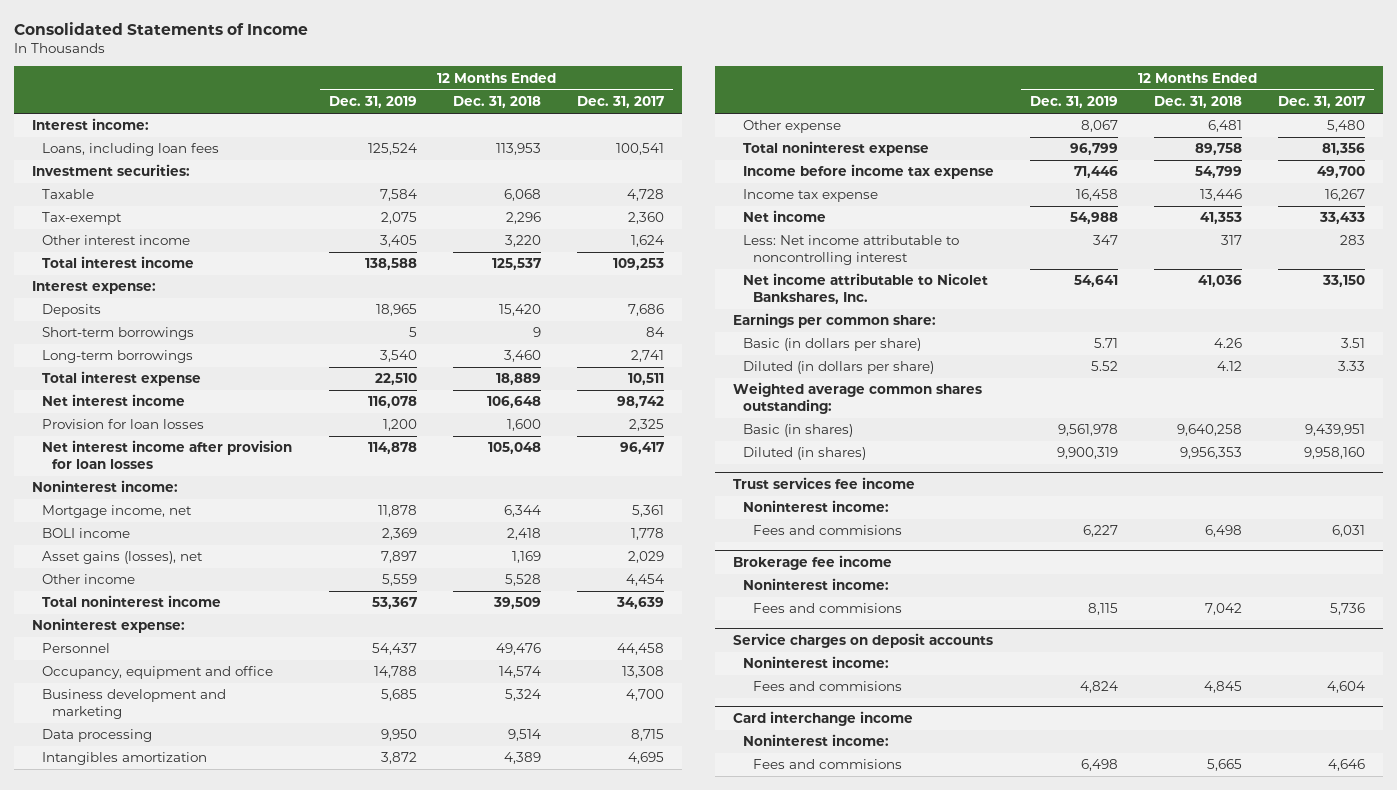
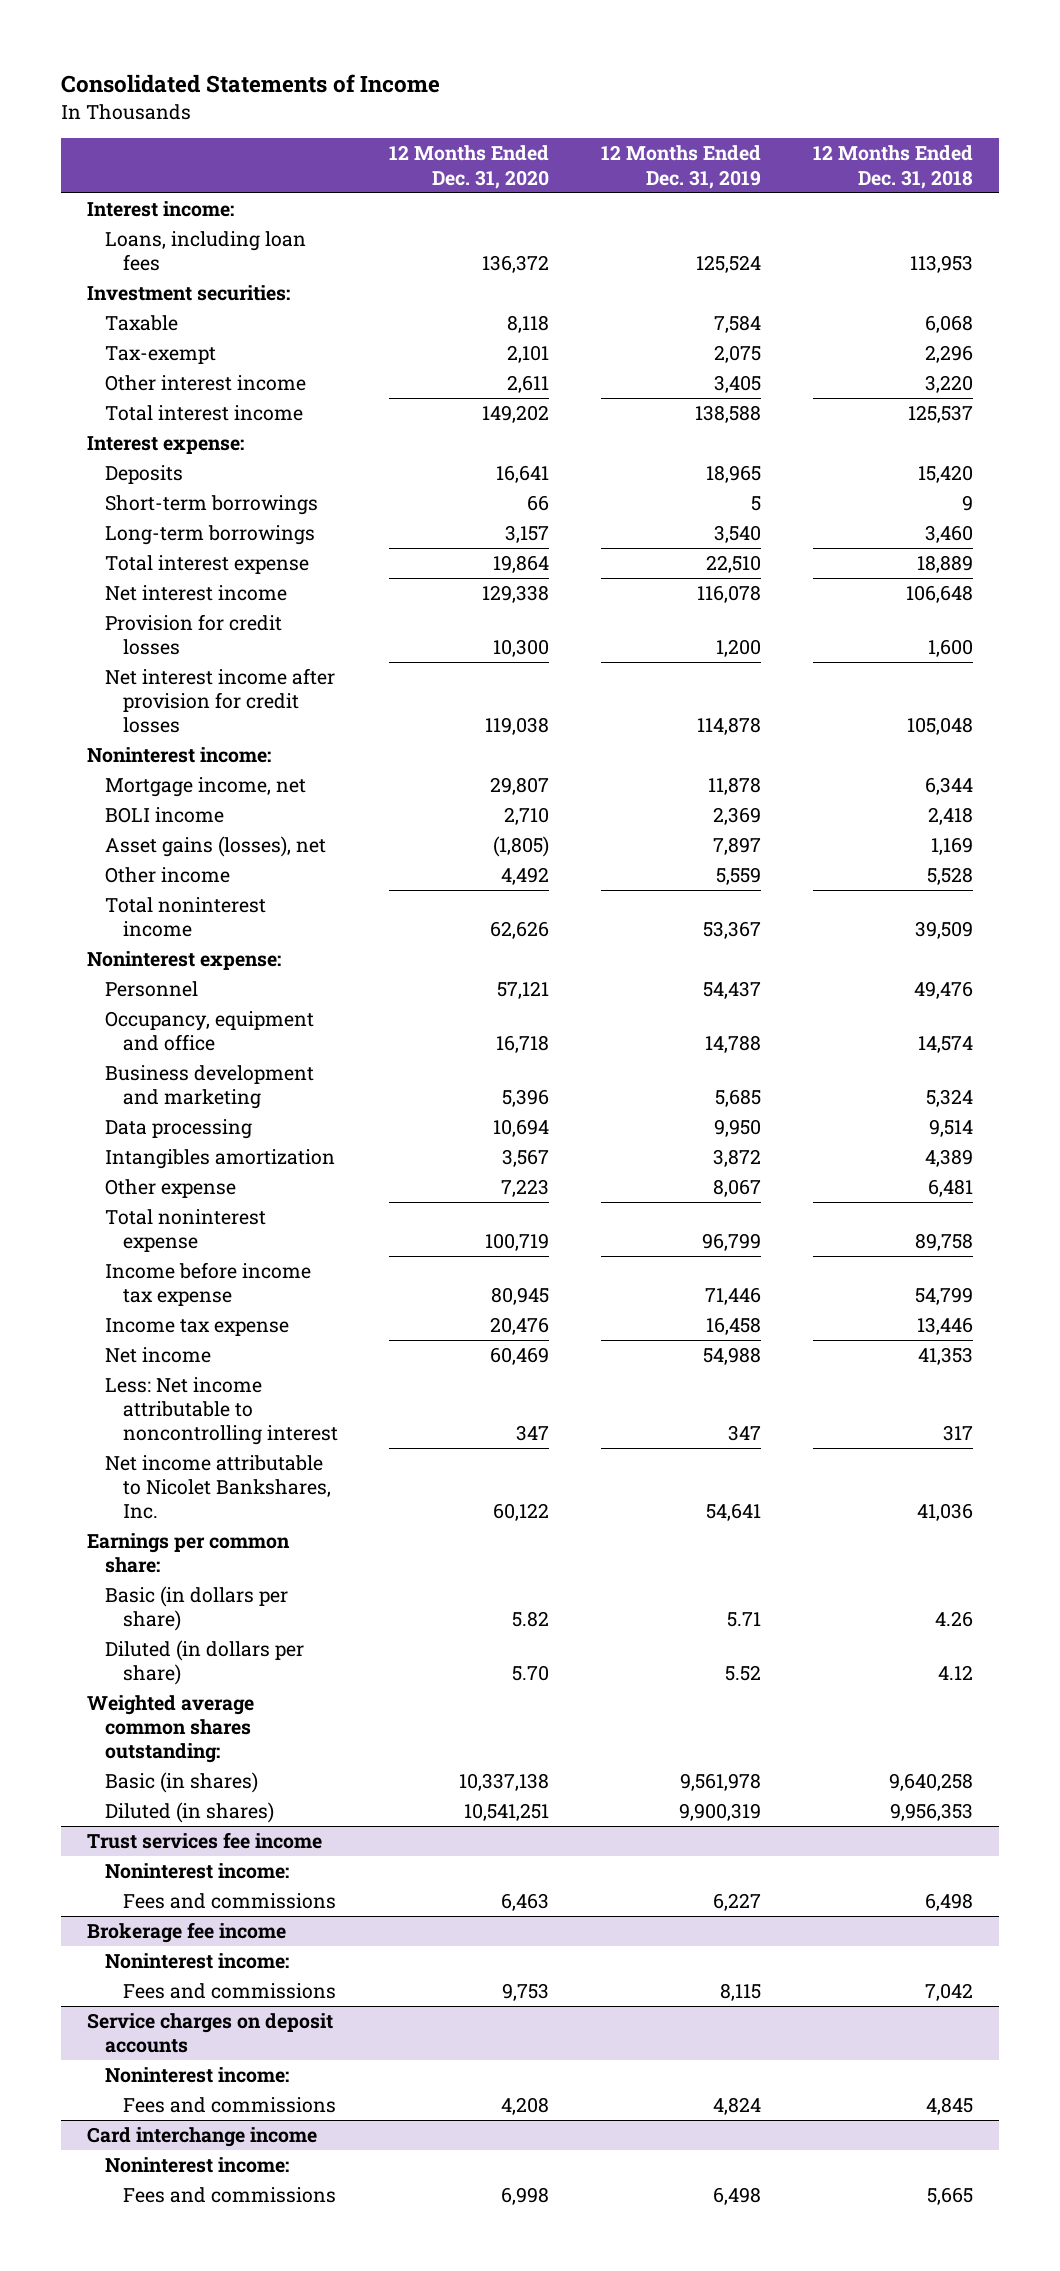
[577,96,665,109] Dec. 31, 2017 -> none
none -> [389,145,550,189] 12 Months Ended Dec. 31, 2020
[42,419,205,430] Provision for loan losses -> [104,614,282,656] Provision for credit losses
[42,440,293,470] Net interest income after provision for loan losses -> [104,668,335,734] Net interest income after provision for credit losses
[752,525,902,536] Fees and commisions -> [122,1893,336,1910] Fees and commissions
[752,603,902,614] Fees and commisions -> [122,1983,336,2000] Fees and commissions
[752,681,902,692] Fees and commisions -> [122,2097,336,2114] Fees and commissions
[752,759,902,770] Fees and commisions -> [122,2187,336,2204] Fees and commissions

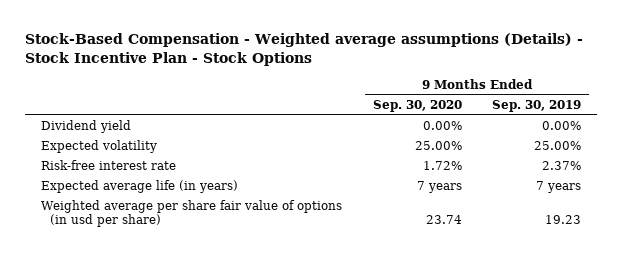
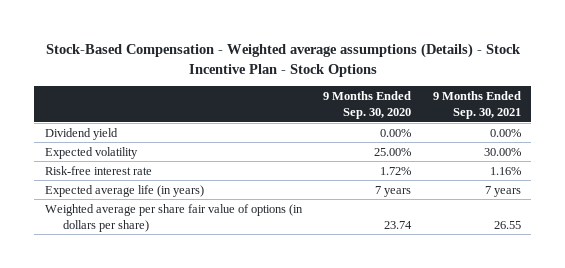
[492,100,582,113] Sep. 30, 2019 -> none
none -> [432,91,521,120] 9 Months Ended Sep. 30, 2021
[40,200,342,228] Weighted average per share fair value of options (in usd per share) -> [44,203,303,232] Weighted average per share fair value of options (in dollars per share)

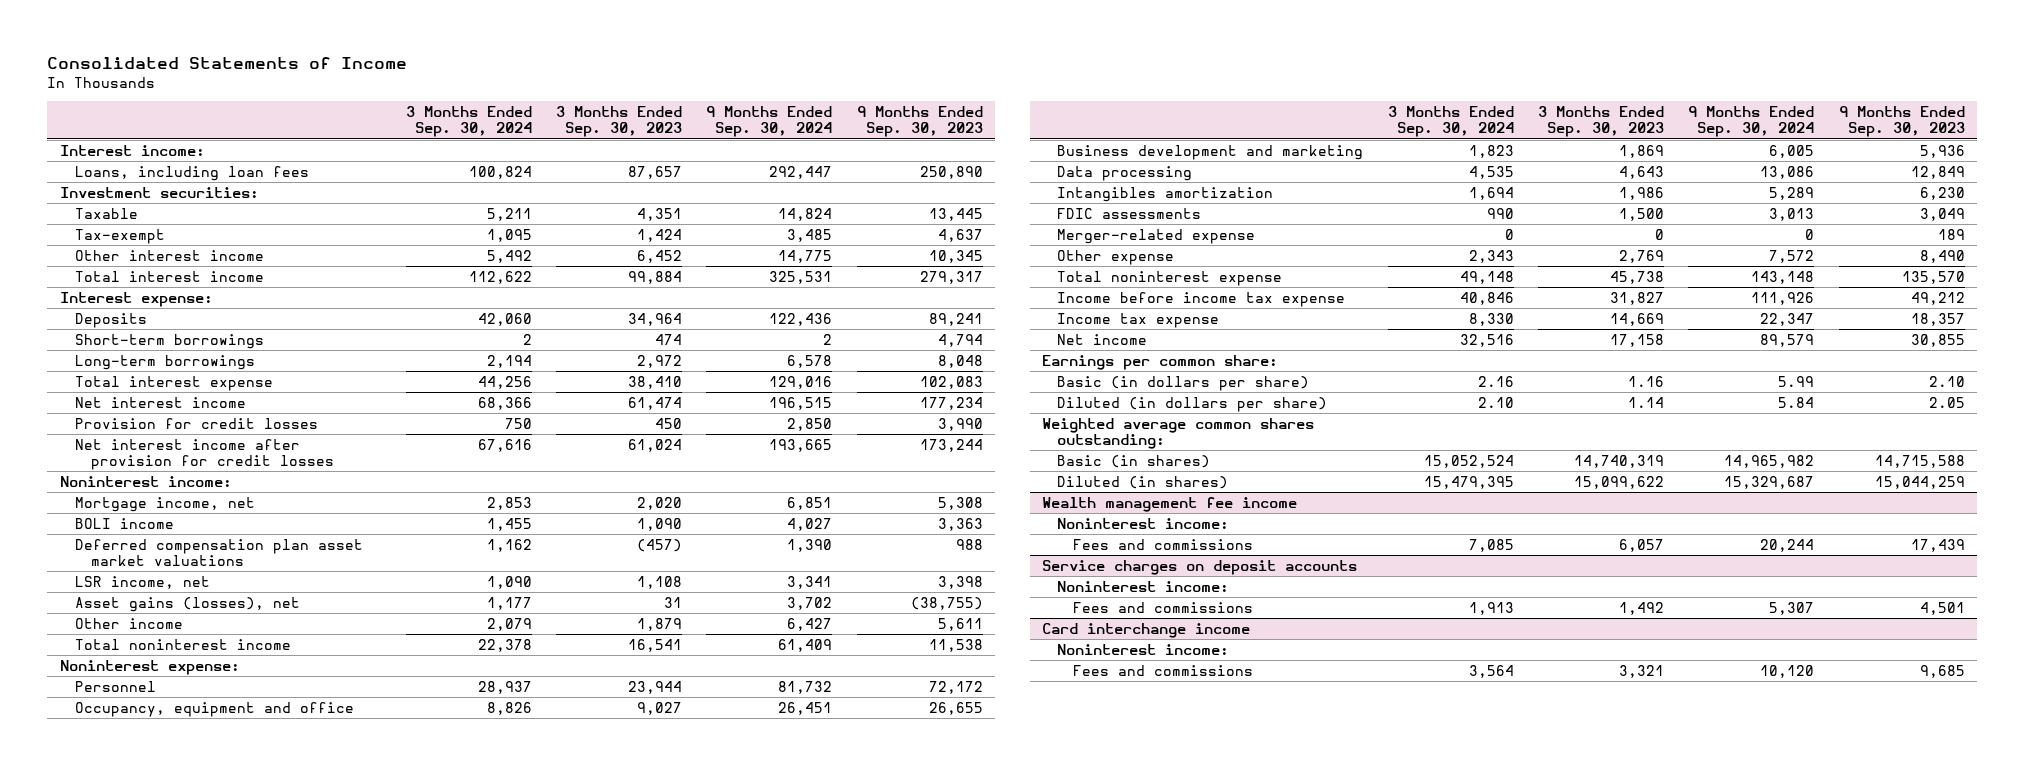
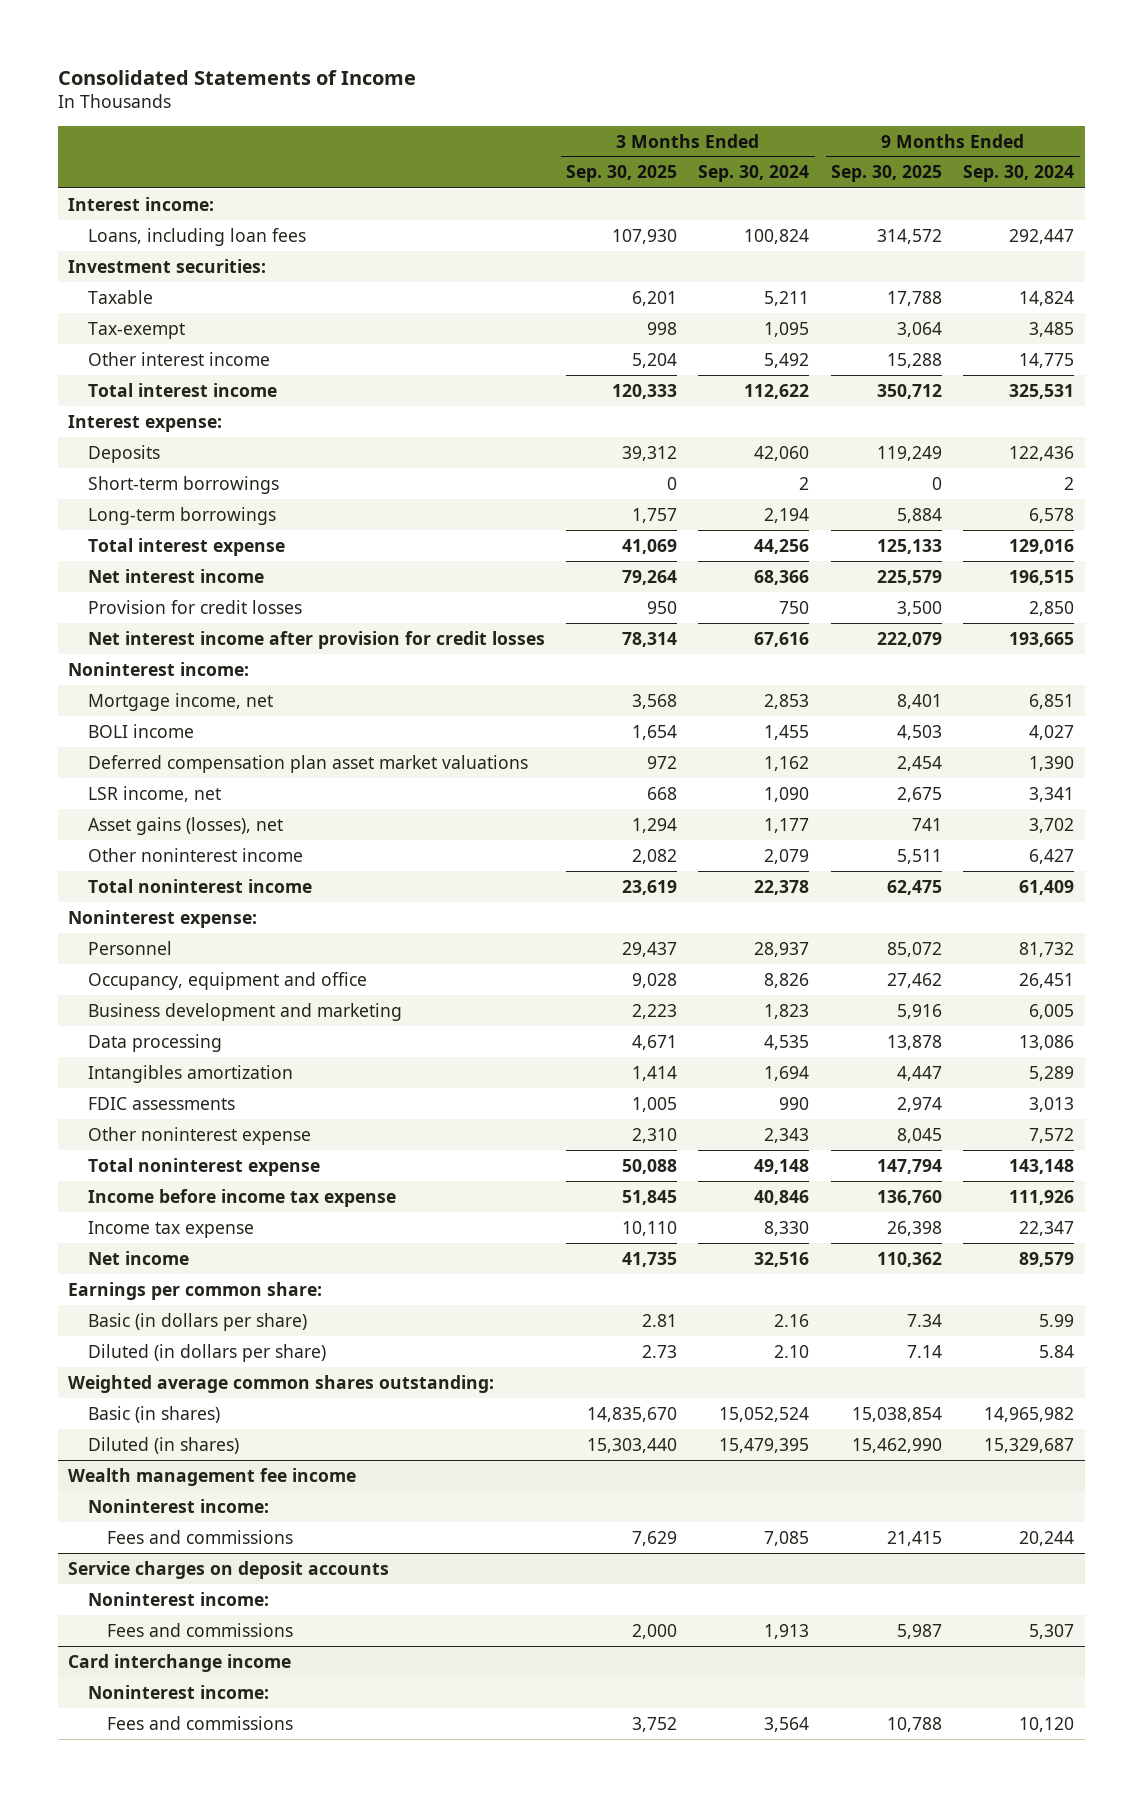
[555,105,682,138] 3 Months Ended Sep. 30, 2023 -> none
[856,105,983,138] 9 Months Ended Sep. 30, 2023 -> none
none -> [565,165,677,183] Sep. 30, 2025
none -> [830,165,942,183] Sep. 30, 2025
[75,617,184,629] Other income -> [87,847,303,862] Other noninterest income
[1057,228,1256,244] Merger-related expense -> none
[1057,249,1175,265] Other expense -> [87,1126,311,1145] Other noninterest expense

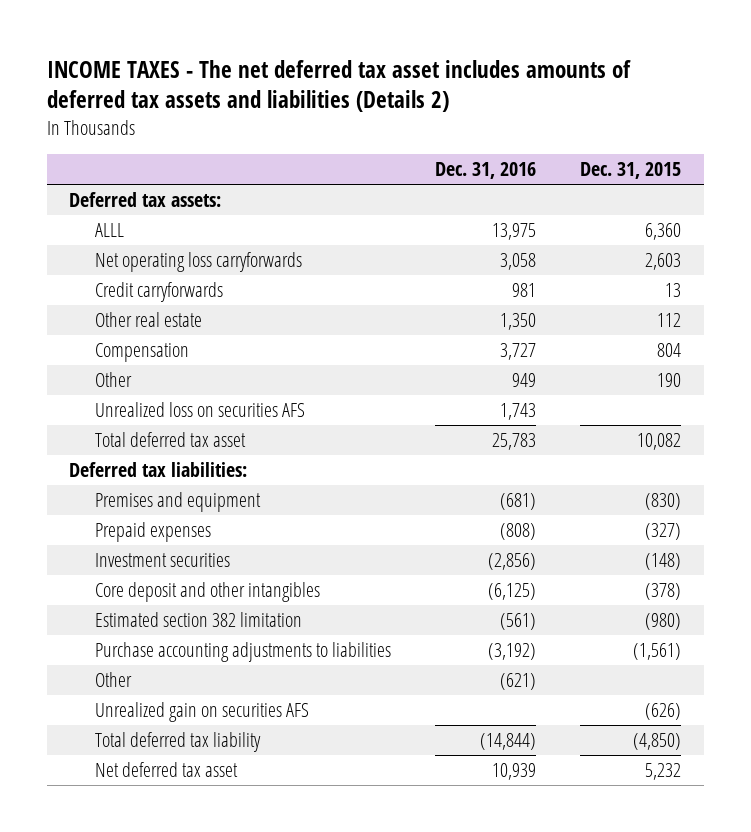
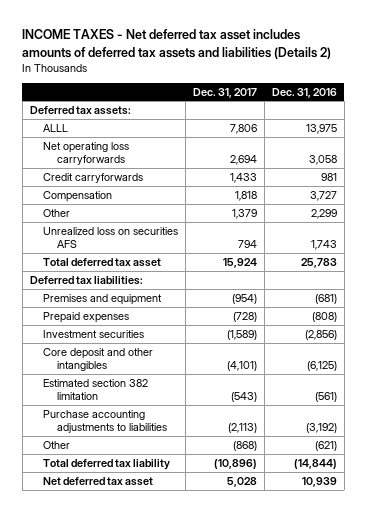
[47,59,632,113] INCOME TAXES - The net deferred tax asset includes amounts of deferred tax assets and liabilities (Details 2) -> [22,29,332,59] INCOME TAXES - Net deferred tax asset includes amounts of deferred tax assets and liabilities (Details 2)
[580,162,682,180] Dec. 31, 2015 -> none
none -> [192,87,257,98] Dec. 31, 2017
[94,311,202,327] Other real estate -> none
[511,372,536,387] 949 -> [310,208,337,219] 2,299
[94,701,309,722] Unrealized gain on securities AFS -> none

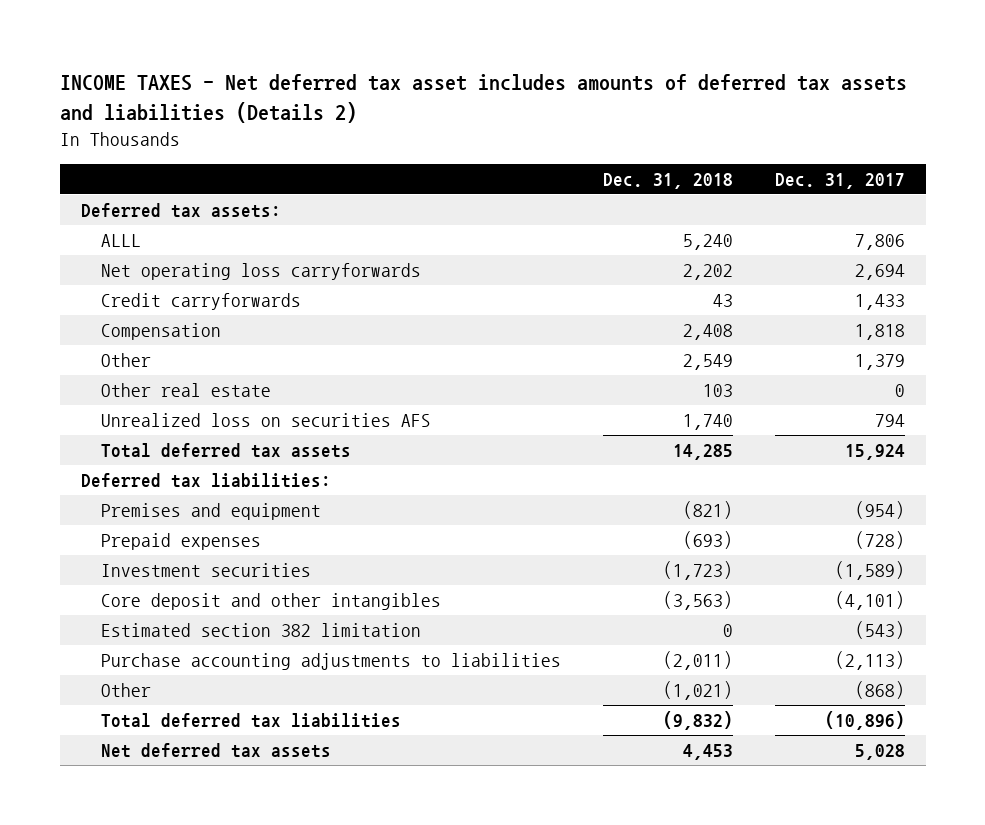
[271,87,337,98] Dec. 31, 2016 -> none
none -> [603,172,734,189] Dec. 31, 2018
none -> [101,382,272,397] Other real estate
[43,257,162,267] Total deferred tax asset -> [101,442,352,458] Total deferred tax assets
[43,458,171,470] Total deferred tax liability -> [101,712,402,728] Total deferred tax liabilities
[43,476,154,486] Net deferred tax asset -> [101,742,332,758] Net deferred tax assets

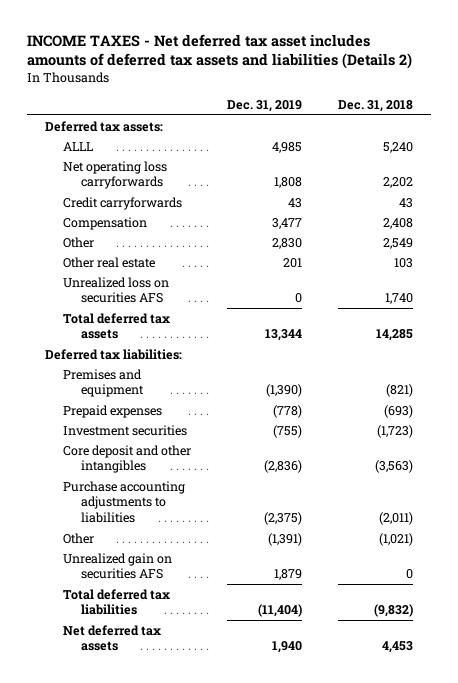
[774,172,905,189] Dec. 31, 2017 -> none
none -> [227,100,303,113] Dec. 31, 2019
[101,622,422,637] Estimated section 382 limitation -> none
none -> [62,552,172,580] Unrealized gain on securities AFS

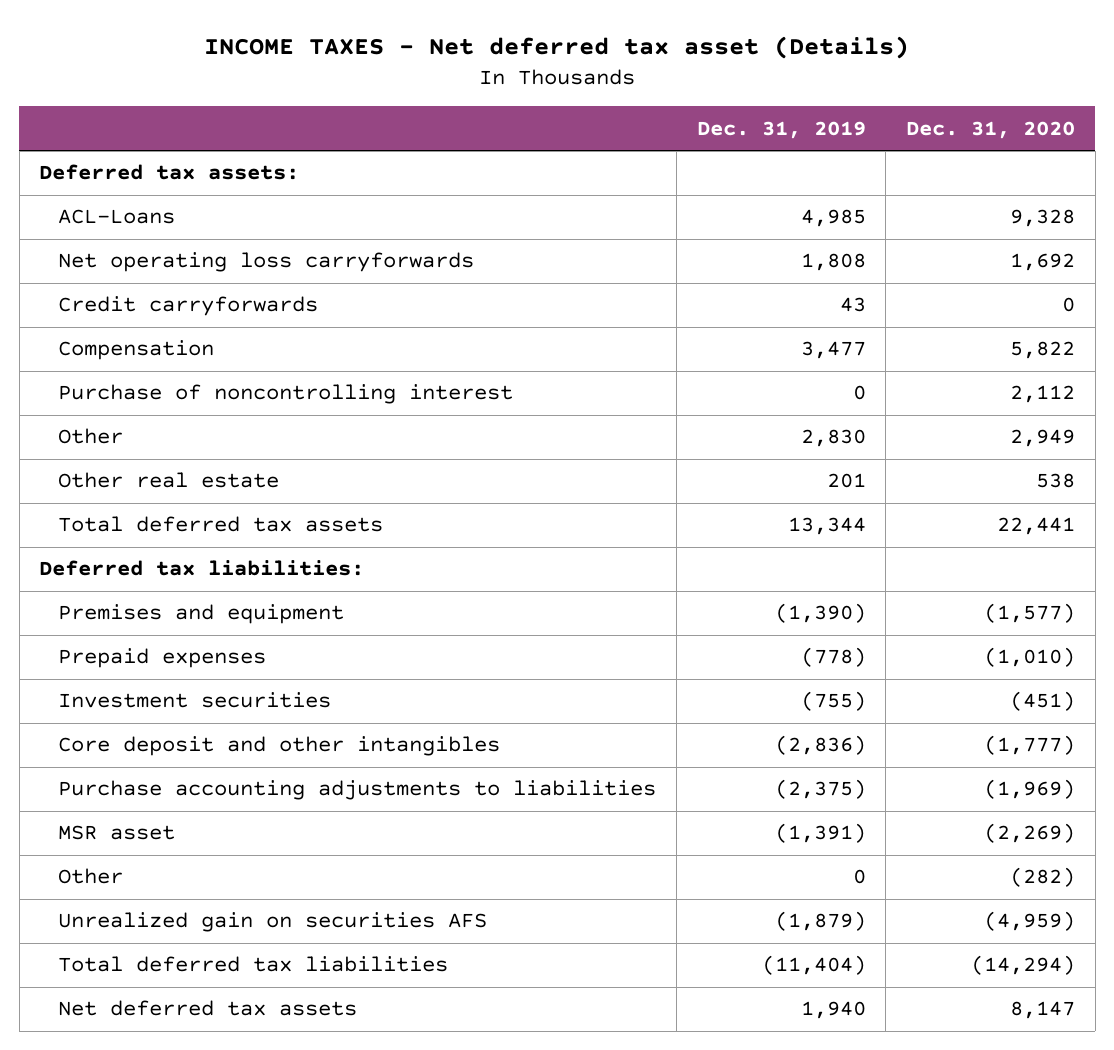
[26,33,412,70] INCOME TAXES - Net deferred tax asset includes amounts of deferred tax assets and liabilities (Details 2) -> [204,35,910,59] INCOME TAXES - Net deferred tax asset (Details)
[338,100,414,113] Dec. 31, 2018 -> none
none -> [905,120,1075,139] Dec. 31, 2020
[62,141,93,151] ALLL -> [58,209,176,225] ACL-Loans
none -> [58,384,514,405] Purchase of noncontrolling interest
[62,276,169,304] Unrealized loss on securities AFS -> none
none -> [58,825,176,841] MSR asset
[268,532,303,546] (1,391) -> [852,869,866,885] 0
[274,569,303,581] 1,879 -> [774,911,866,932] (1,879)

